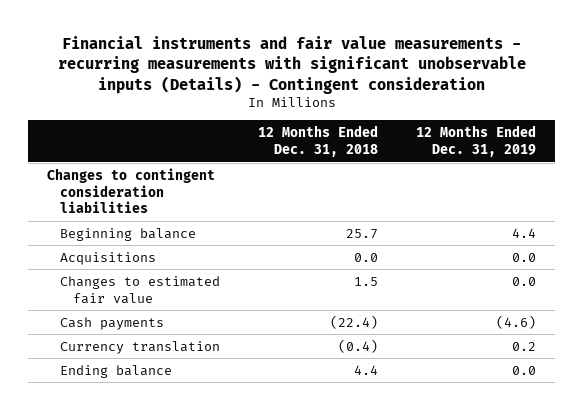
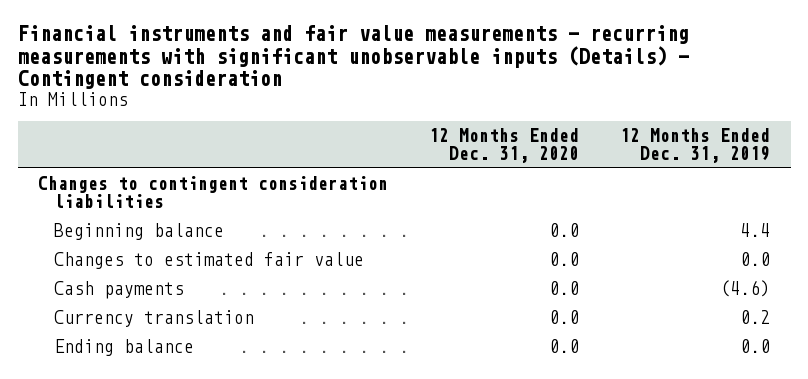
[258,125,379,158] 12 Months Ended Dec. 31, 2018 -> none
none -> [429,128,580,164] 12 Months Ended Dec. 31, 2020
[60,251,157,265] Acquisitions -> none

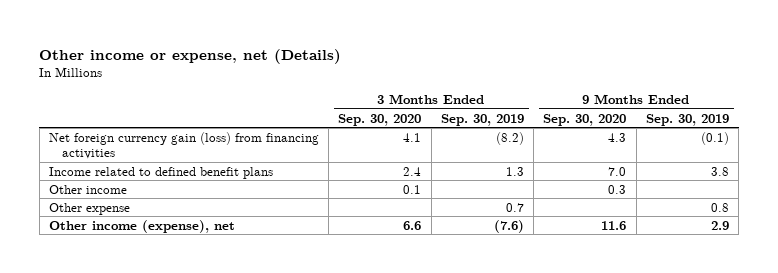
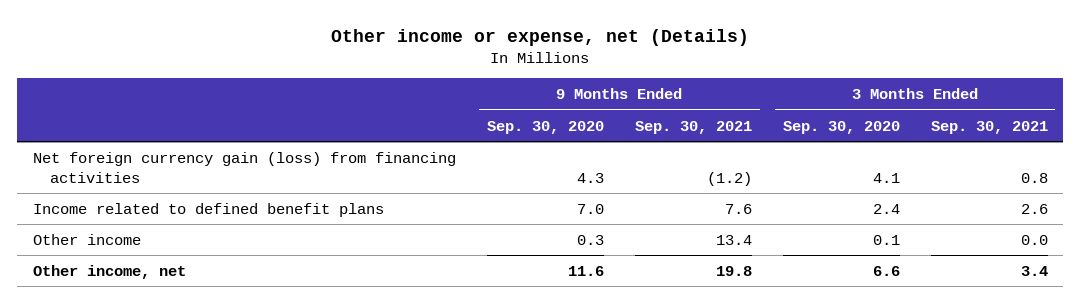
[440,113,524,126] Sep. 30, 2019 -> none
[645,113,729,126] Sep. 30, 2019 -> none
none -> [634,120,752,134] Sep. 30, 2021
none -> [930,120,1048,134] Sep. 30, 2021
[49,202,131,215] Other expense -> none
[49,219,236,233] Other income (expense), net -> [32,264,186,279] Other income, net

